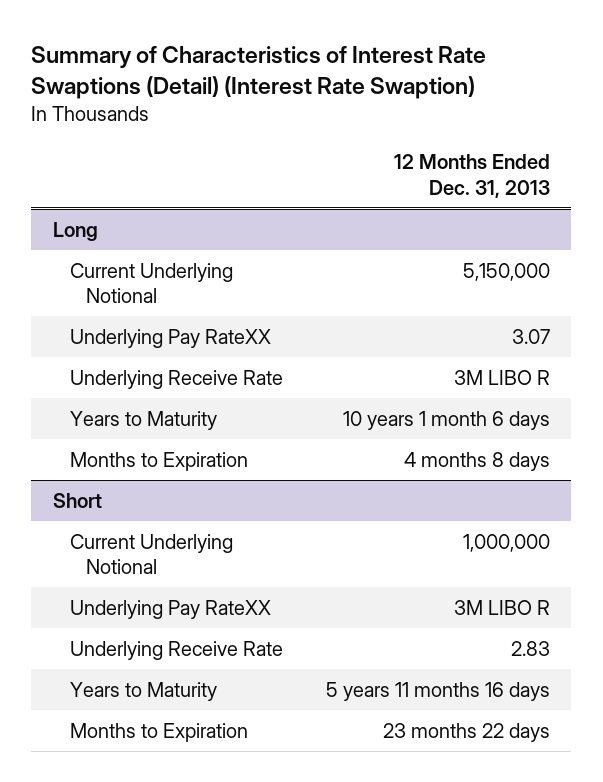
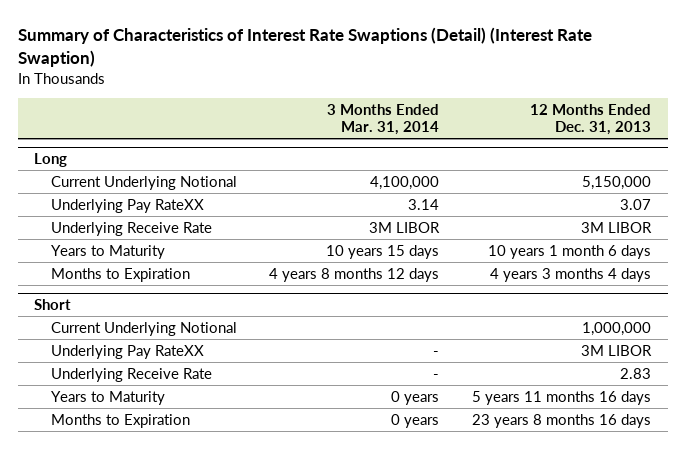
none -> [327,103,440,136] 3 Months Ended Mar. 31, 2014
[453,369,550,385] 3M LIBO R -> [581,221,653,233] 3M LIBOR
[403,451,550,471] 4 months 8 days -> [490,267,652,282] 4 years 3 months 4 days
[453,599,550,615] 3M LIBO R -> [581,344,653,356] 3M LIBOR
[382,722,550,742] 23 months 22 days -> [472,413,652,428] 23 years 8 months 16 days

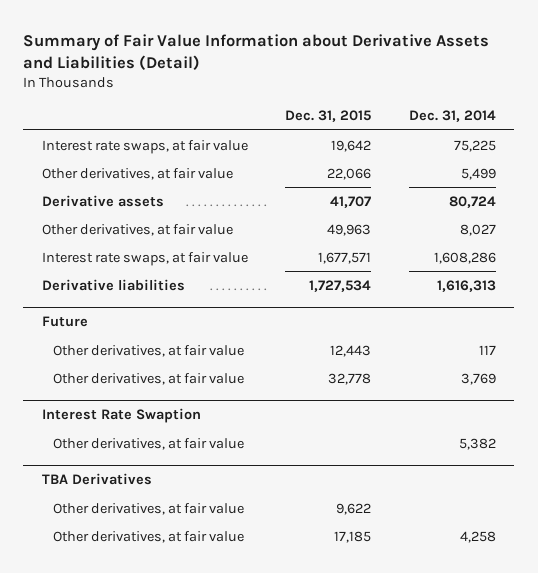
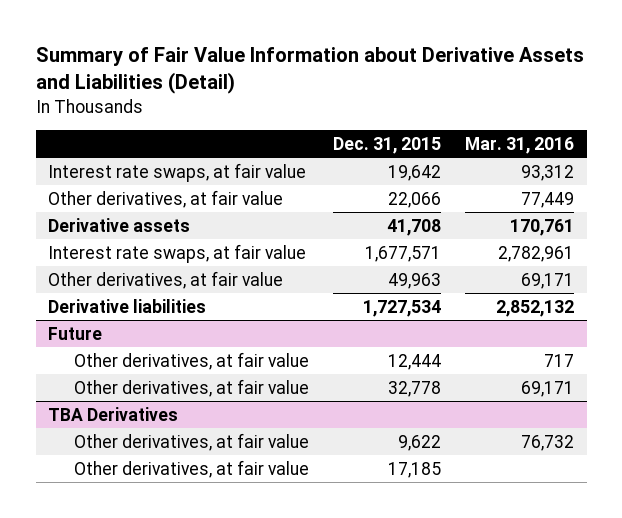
[408,110,496,123] Dec. 31, 2014 -> none
none -> [465,136,575,154] Mar. 31, 2016
[330,195,372,208] 41,707 -> [387,218,442,236] 41,708
[42,223,234,236] Other derivatives, at fair value -> [47,270,283,289] Other derivatives, at fair value
[330,344,372,357] 12,443 -> [388,353,442,370] 12,444
[42,408,202,424] Interest Rate Swaption -> none
[52,437,244,450] Other derivatives, at fair value -> none

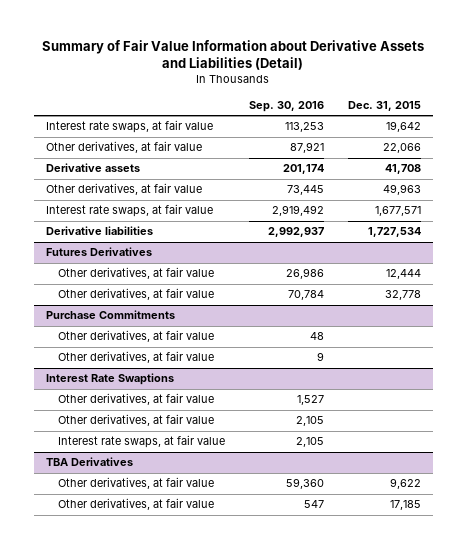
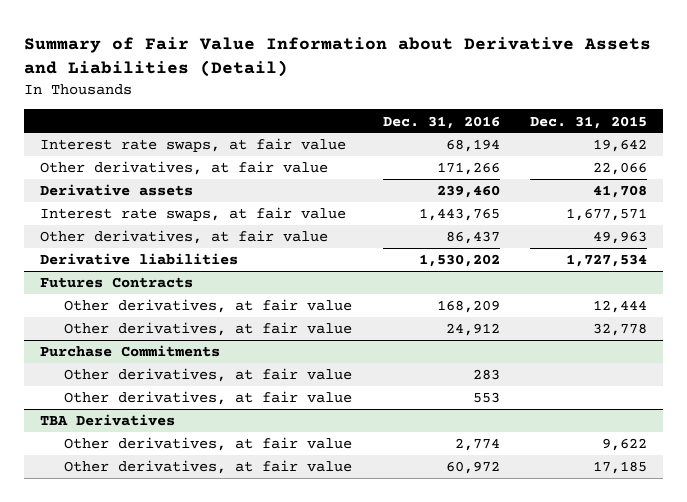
[248,100,324,112] Sep. 30, 2016 -> none
none -> [382,115,500,129] Dec. 31, 2016
[45,183,202,196] Other derivatives, at fair value -> [39,230,328,245] Other derivatives, at fair value
[45,247,152,257] Futures Derivatives -> [39,277,193,289] Futures Contracts
[45,373,174,386] Interest Rate Swaptions -> none
[57,393,214,406] Other derivatives, at fair value -> none
[57,414,214,427] Other derivatives, at fair value -> none
[57,435,225,449] Interest rate swaps, at fair value -> none

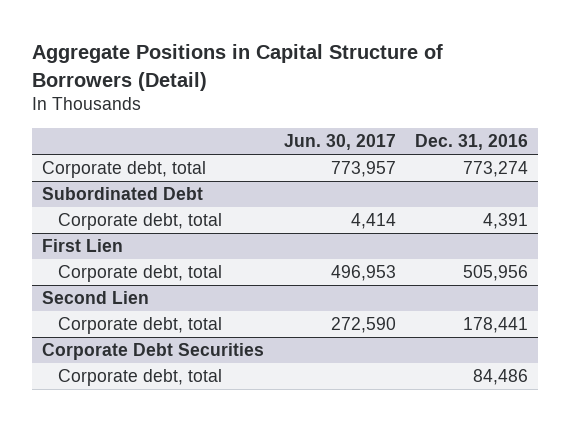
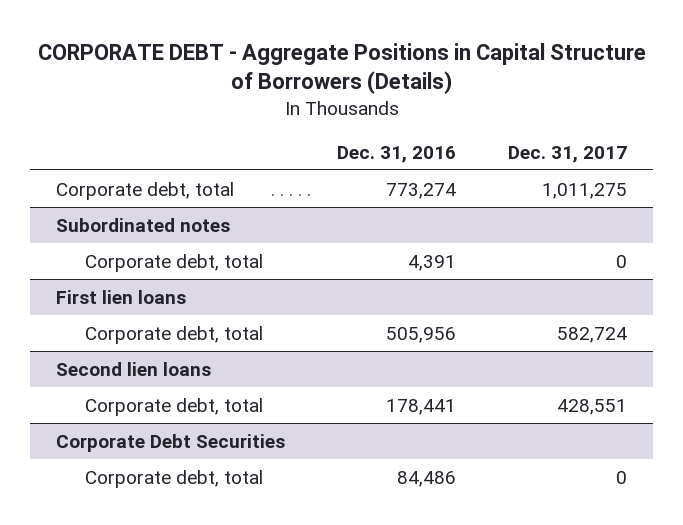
[32,44,444,91] Aggregate Positions in Capital Structure of Borrowers (Detail) -> [37,42,646,95] CORPORATE DEBT - Aggregate Positions in Capital Structure of Borrowers (Details)
[283,133,396,150] Jun. 30, 2017 -> none
none -> [508,145,628,163] Dec. 31, 2017
[42,187,204,201] Subordinated Debt -> [56,217,231,232] Subordinated notes
[42,239,124,253] First Lien -> [56,289,187,304] First lien loans
[42,291,150,305] Second Lien -> [56,361,212,376] Second lien loans

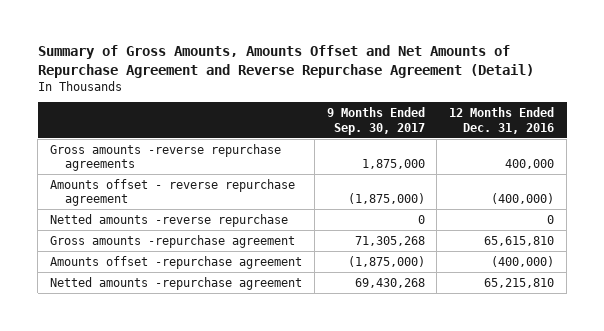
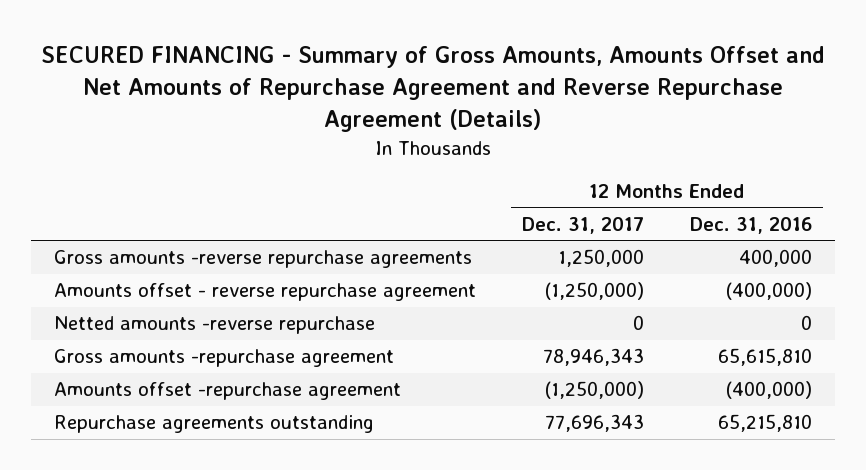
[37,45,534,78] Summary of Gross Amounts, Amounts Offset and Net Amounts of Repurchase Agreement and Reverse Repurchase Agreement (Detail) -> [41,46,826,132] SECURED FINANCING - Summary of Gross Amounts, Amounts Offset and Net Amounts of Repurchase Agreement and Reverse Repurchase Agreement (Details)
[326,106,425,135] 9 Months Ended Sep. 30, 2017 -> none
none -> [522,217,645,235] Dec. 31, 2017
[50,276,303,290] Netted amounts -repurchase agreement -> [54,415,375,434] Repurchase agreements outstanding

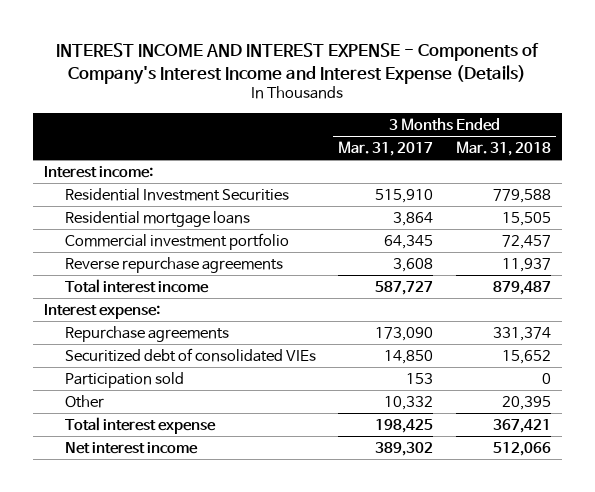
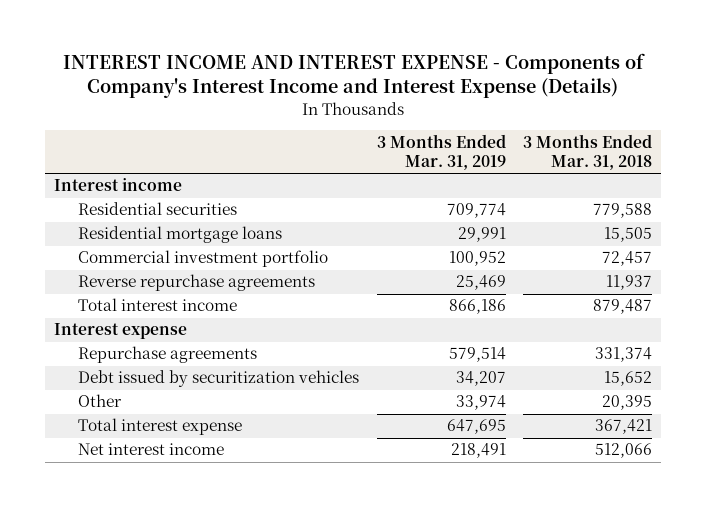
[338,140,434,156] Mar. 31, 2017 -> none
none -> [376,133,506,171] 3 Months Ended Mar. 31, 2019
[44,165,154,178] Interest income: -> [53,178,182,192] Interest income
[65,187,290,201] Residential Investment Securities -> [78,202,238,216] Residential securities
[44,303,161,319] Interest expense: -> [53,323,187,340] Interest expense
[65,371,185,388] Participation sold -> none
[65,347,317,362] Securitized debt of consolidated VIEs -> [78,370,360,388] Debt issued by securitization vehicles

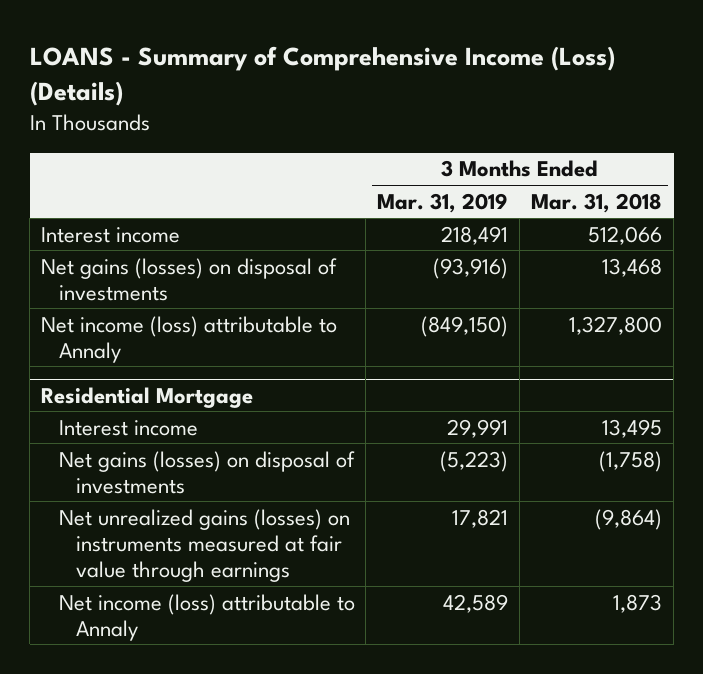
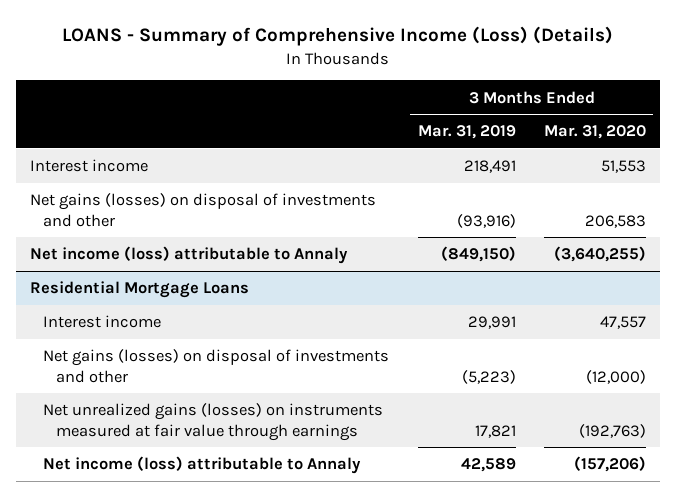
[531,192,663,213] Mar. 31, 2018 -> none
none -> [544,125,647,140] Mar. 31, 2020
[41,257,338,301] Net gains (losses) on disposal of investments -> [29,193,376,227] Net gains (losses) on disposal of investments and other
[41,386,254,408] Residential Mortgage -> [29,281,249,299] Residential Mortgage Loans
[58,450,355,494] Net gains (losses) on disposal of investments -> [43,349,390,383] Net gains (losses) on disposal of investments and other

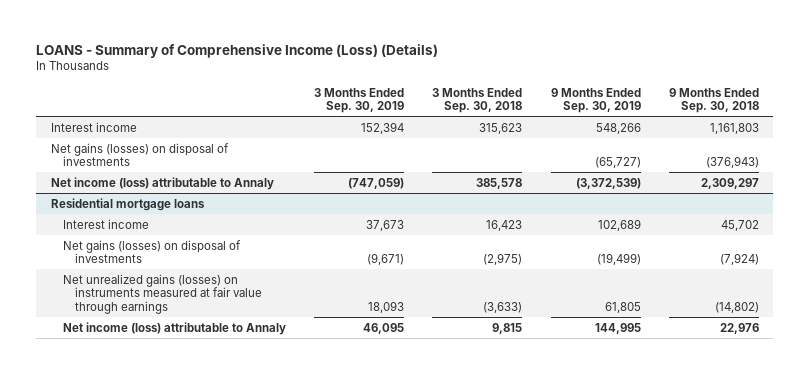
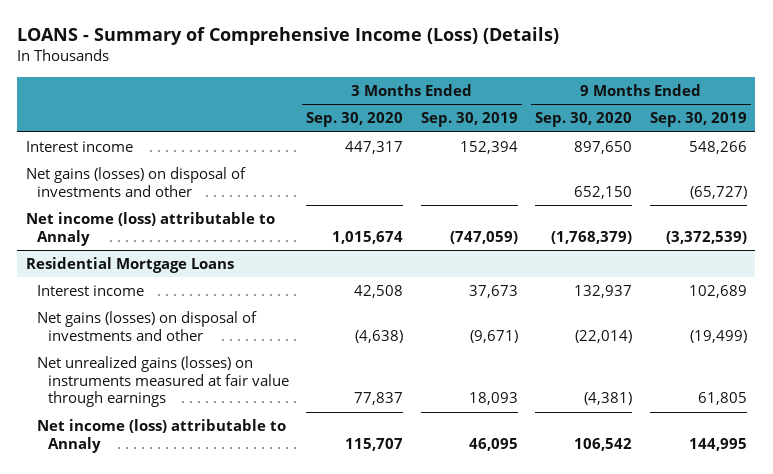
[432,87,523,114] 3 Months Ended Sep. 30, 2018 -> none
[668,87,759,114] 9 Months Ended Sep. 30, 2018 -> none
none -> [306,112,404,128] Sep. 30, 2020
none -> [535,112,633,128] Sep. 30, 2020
[50,142,229,167] Net gains (losses) on disposal of investments -> [25,167,246,197] Net gains (losses) on disposal of investments and other
[50,197,205,211] Residential mortgage loans -> [25,257,234,274] Residential Mortgage Loans
[62,239,241,264] Net gains (losses) on disposal of investments -> [36,311,257,341] Net gains (losses) on disposal of investments and other

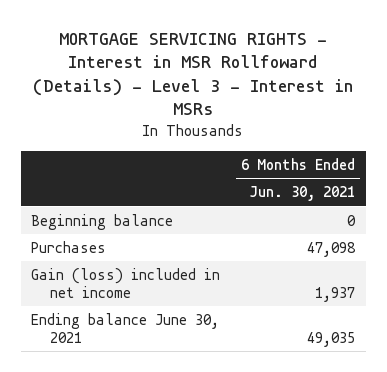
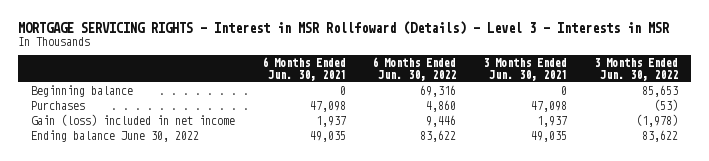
[33,32,354,116] MORTGAGE SERVICING RIGHTS - Interest in MSR Rollfoward (Details) - Level 3 - Interest in MSRs -> [17,20,670,35] MORTGAGE SERVICING RIGHTS - Interest in MSR Rollfoward (Details) - Level 3 - Interests in MSR
none -> [372,57,457,81] 6 Months Ended Jun. 30, 2022
none -> [483,58,568,81] 3 Months Ended Jun. 30, 2021
none -> [593,58,678,81] 3 Months Ended Jun. 30, 2022
[31,312,220,343] Ending balance June 30, 2021 -> [31,129,200,142] Ending balance June 30, 2022

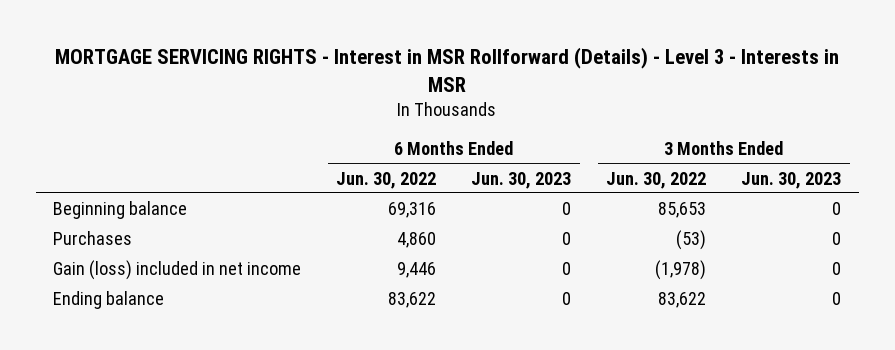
[17,20,670,35] MORTGAGE SERVICING RIGHTS - Interest in MSR Rollfoward (Details) - Level 3 - Interests in MSR -> [55,46,840,92] MORTGAGE SERVICING RIGHTS - Interest in MSR Rollforward (Details) - Level 3 - Interests in MSR
[261,57,346,81] 6 Months Ended Jun. 30, 2021 -> none
[483,58,568,81] 3 Months Ended Jun. 30, 2021 -> none
none -> [471,171,572,189] Jun. 30, 2023
none -> [741,171,842,189] Jun. 30, 2023
[31,129,200,142] Ending balance June 30, 2022 -> [53,291,165,310] Ending balance

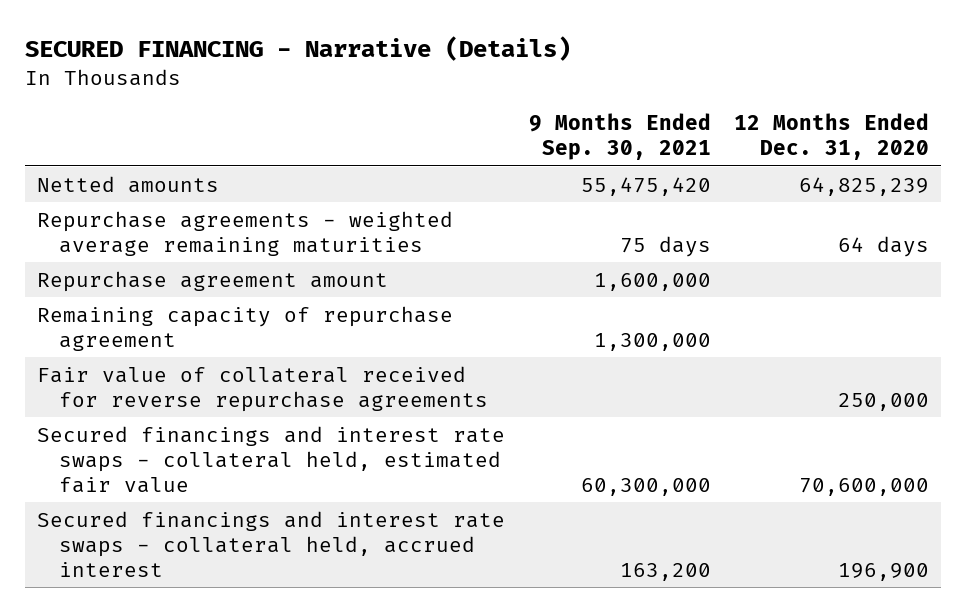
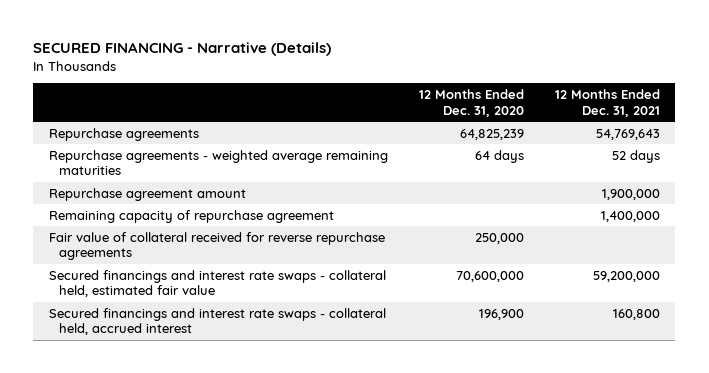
[528,113,711,161] 9 Months Ended Sep. 30, 2021 -> none
none -> [554,89,660,117] 12 Months Ended Dec. 31, 2021
[37,175,220,193] Netted amounts -> [48,127,199,141] Repurchase agreements

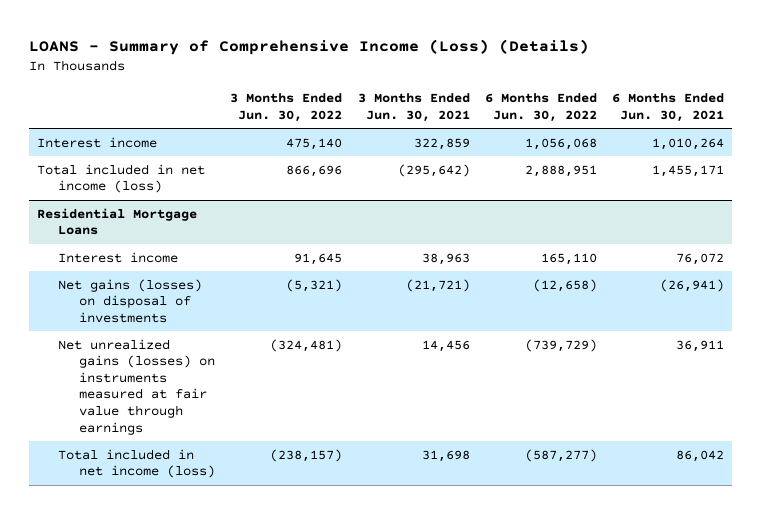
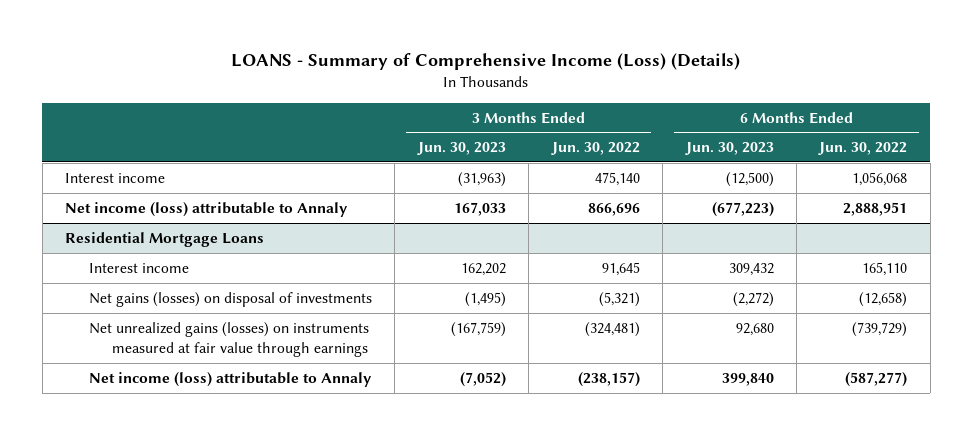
[357,93,470,122] 3 Months Ended Jun. 30, 2021 -> none
[612,93,725,122] 6 Months Ended Jun. 30, 2021 -> none
none -> [416,142,506,156] Jun. 30, 2023
none -> [684,142,774,156] Jun. 30, 2023
[36,163,205,194] Total included in net income (loss) -> [65,201,349,217] Net income (loss) attributable to Annaly
[58,448,216,479] Total included in net income (loss) -> [88,371,372,387] Net income (loss) attributable to Annaly

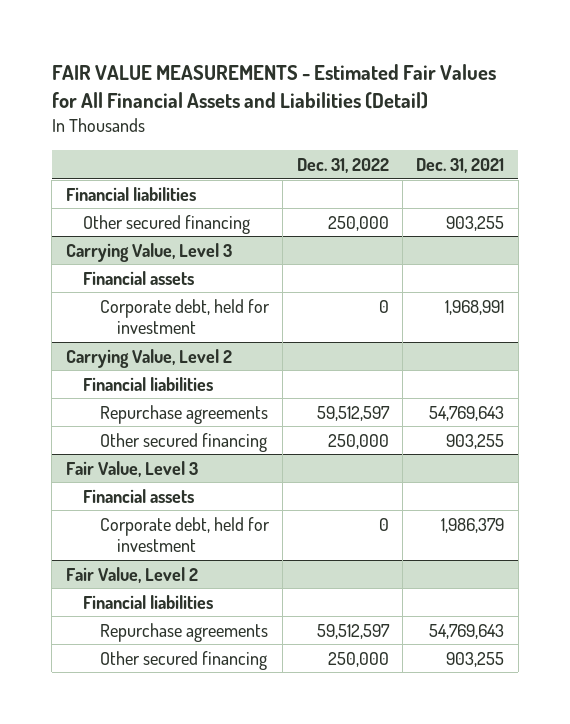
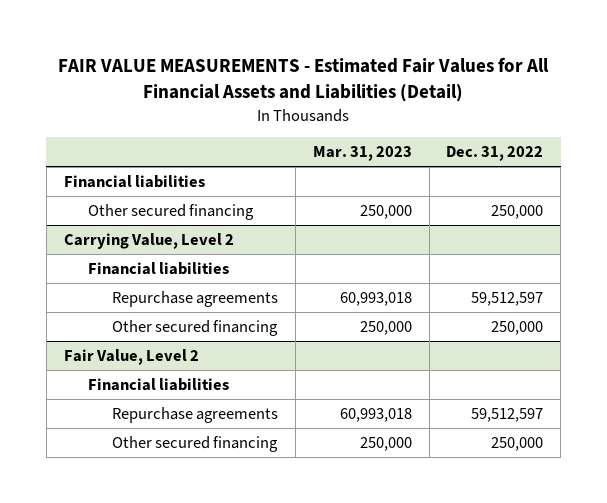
[416,158,505,174] Dec. 31, 2021 -> none
none -> [312,146,412,162] Mar. 31, 2023
[65,242,232,262] Carrying Value, Level 3 -> none
[82,270,194,285] Financial assets -> none
[99,298,270,334] Corporate debt, held for investment -> none
[65,460,198,477] Fair Value, Level 3 -> none
[82,488,194,503] Financial assets -> none
[99,516,270,552] Corporate debt, held for investment -> none

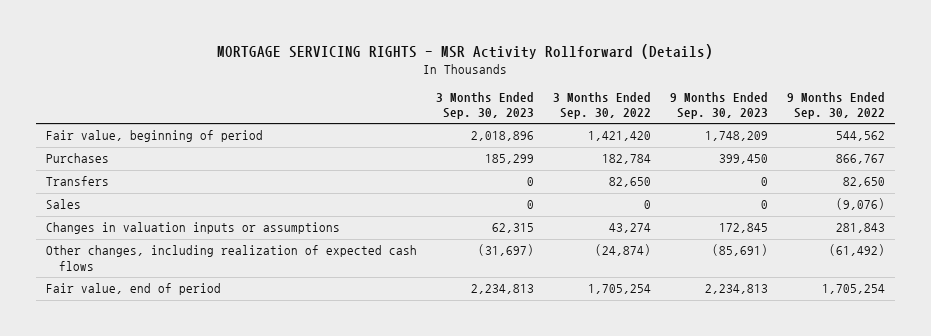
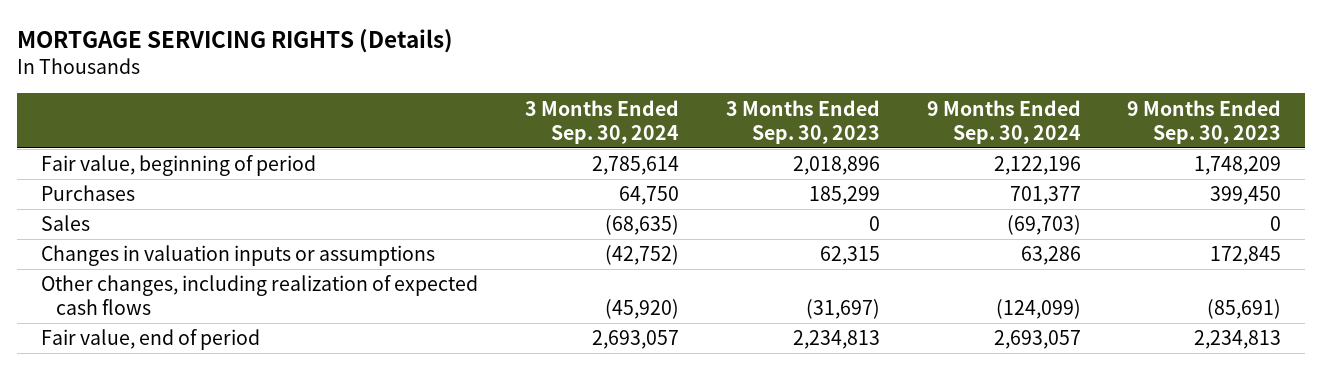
[217,43,714,59] MORTGAGE SERVICING RIGHTS - MSR Activity Rollforward (Details) -> [17,28,454,53] MORTGAGE SERVICING RIGHTS (Details)
[552,91,651,120] 3 Months Ended Sep. 30, 2022 -> none
[787,91,886,120] 9 Months Ended Sep. 30, 2022 -> none
none -> [524,99,679,144] 3 Months Ended Sep. 30, 2024
none -> [926,99,1081,144] 9 Months Ended Sep. 30, 2024
[45,176,109,187] Transfers -> none

